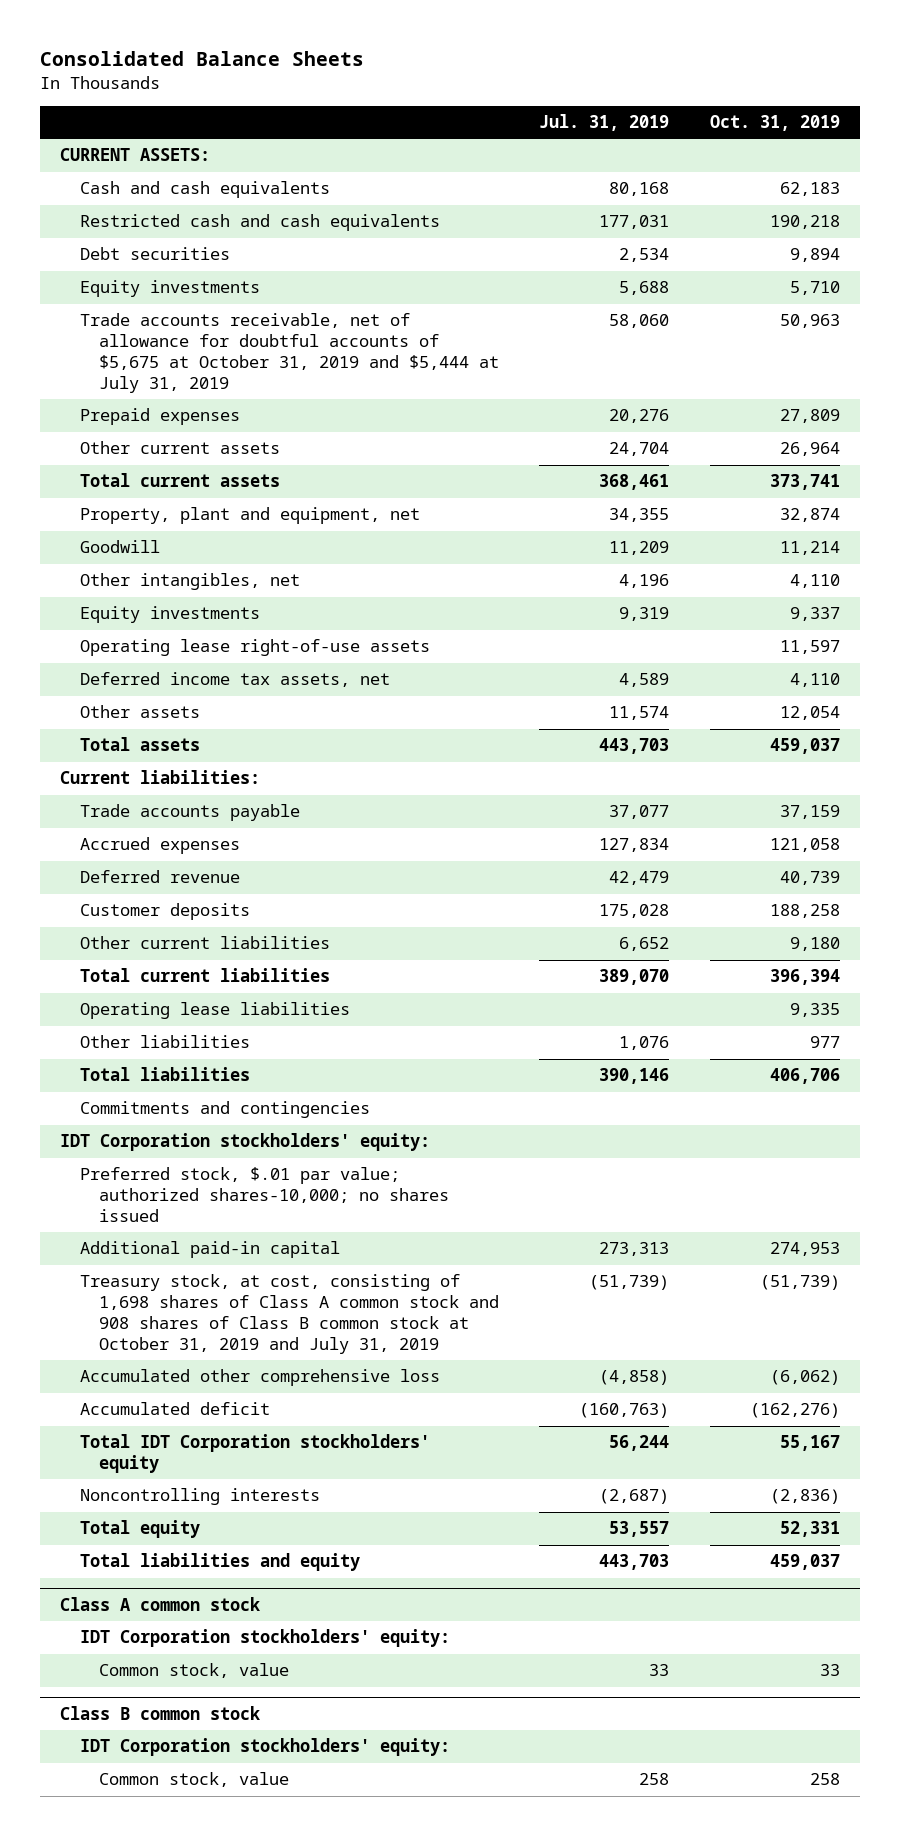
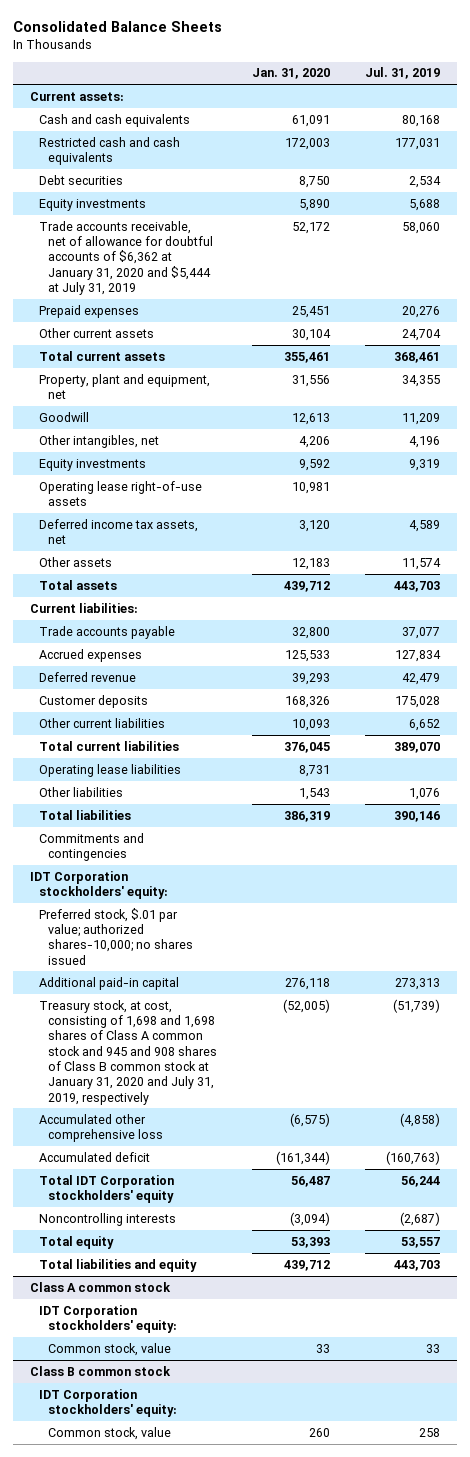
[709,115,840,132] Oct. 31, 2019 -> none
none -> [252,68,331,80] Jan. 31, 2020
[60,148,211,162] CURRENT ASSETS: -> [30,91,125,101] Current assets:
[79,313,499,394] Trade accounts receivable, net of allowance for doubtful accounts of $5,675 at October 31, 2019 and $5,444 at July 31, 2019 -> [39,220,214,295] Trade accounts receivable, net of allowance for doubtful accounts of $6,362 at January 31, 2020 and $5,444 at July 31, 2019
[79,1274,499,1355] Treasury stock, at cost, consisting of 1,698 shares of Class A common stock and 908 shares of Class B common stock at October 31, 2019 and July 31, 2019 -> [39,999,218,1105] Treasury stock, at cost, consisting of 1,698 and 1,698 shares of Class A common stock and 945 and 908 shares of Class B common stock at January 31, 2020 and July 31, 2019, respectively

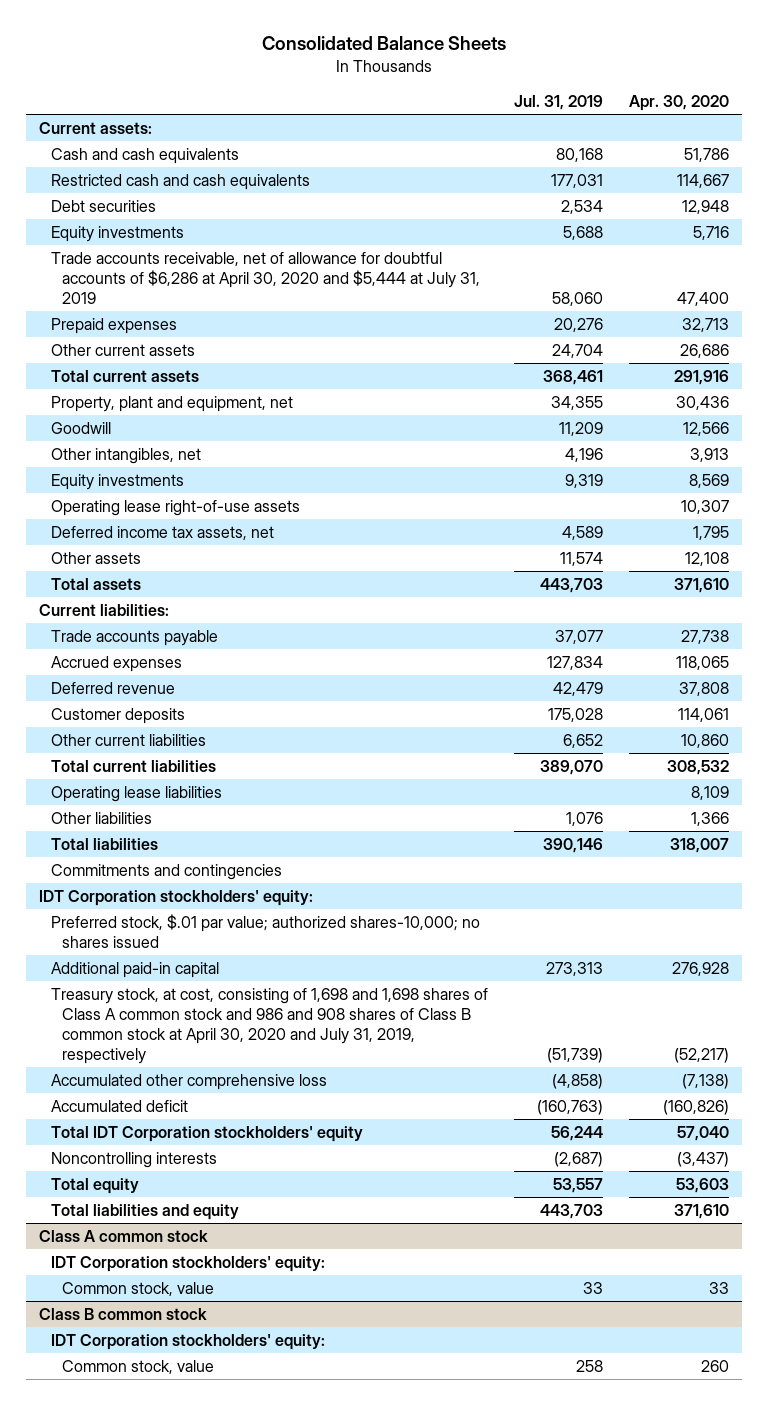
[252,68,331,80] Jan. 31, 2020 -> none
none -> [628,94,729,111] Apr. 30, 2020
[39,220,214,295] Trade accounts receivable, net of allowance for doubtful accounts of $6,362 at January 31, 2020 and $5,444 at July 31, 2019 -> [50,251,481,305] Trade accounts receivable, net of allowance for doubtful accounts of $6,286 at April 30, 2020 and $5,444 at July 31, 2019
[39,999,218,1105] Treasury stock, at cost, consisting of 1,698 and 1,698 shares of Class A common stock and 945 and 908 shares of Class B common stock at January 31, 2020 and July 31, 2019, respectively -> [50,987,488,1065] Treasury stock, at cost, consisting of 1,698 and 1,698 shares of Class A common stock and 986 and 908 shares of Class B common stock at April 30, 2020 and July 31, 2019, respectively

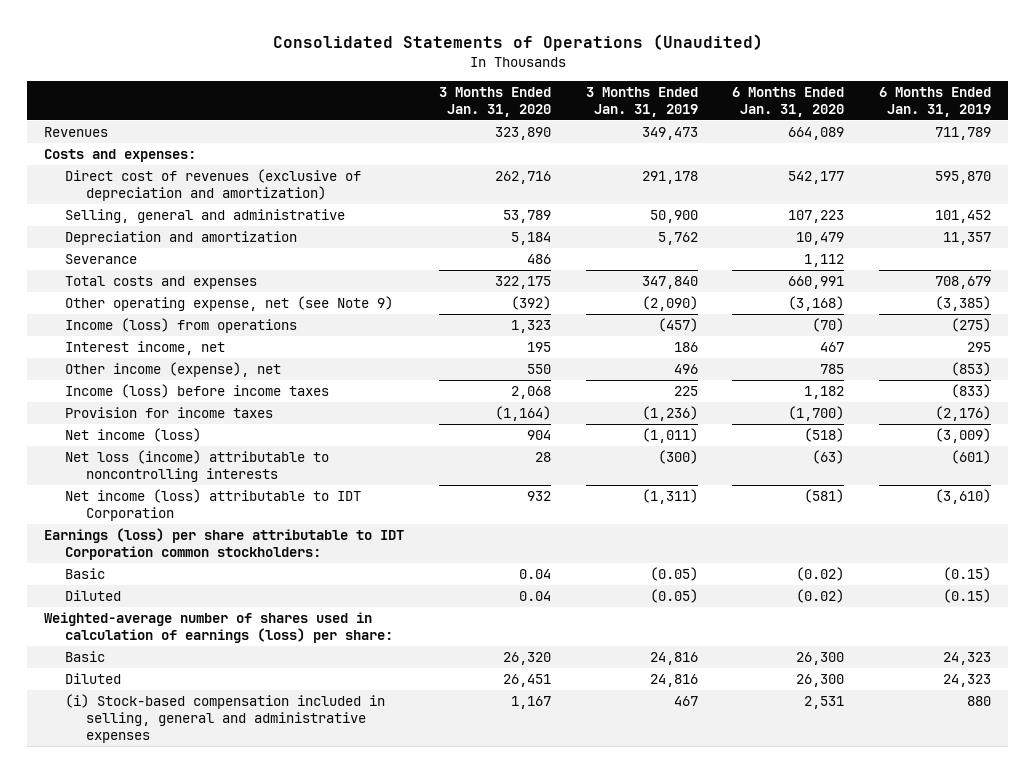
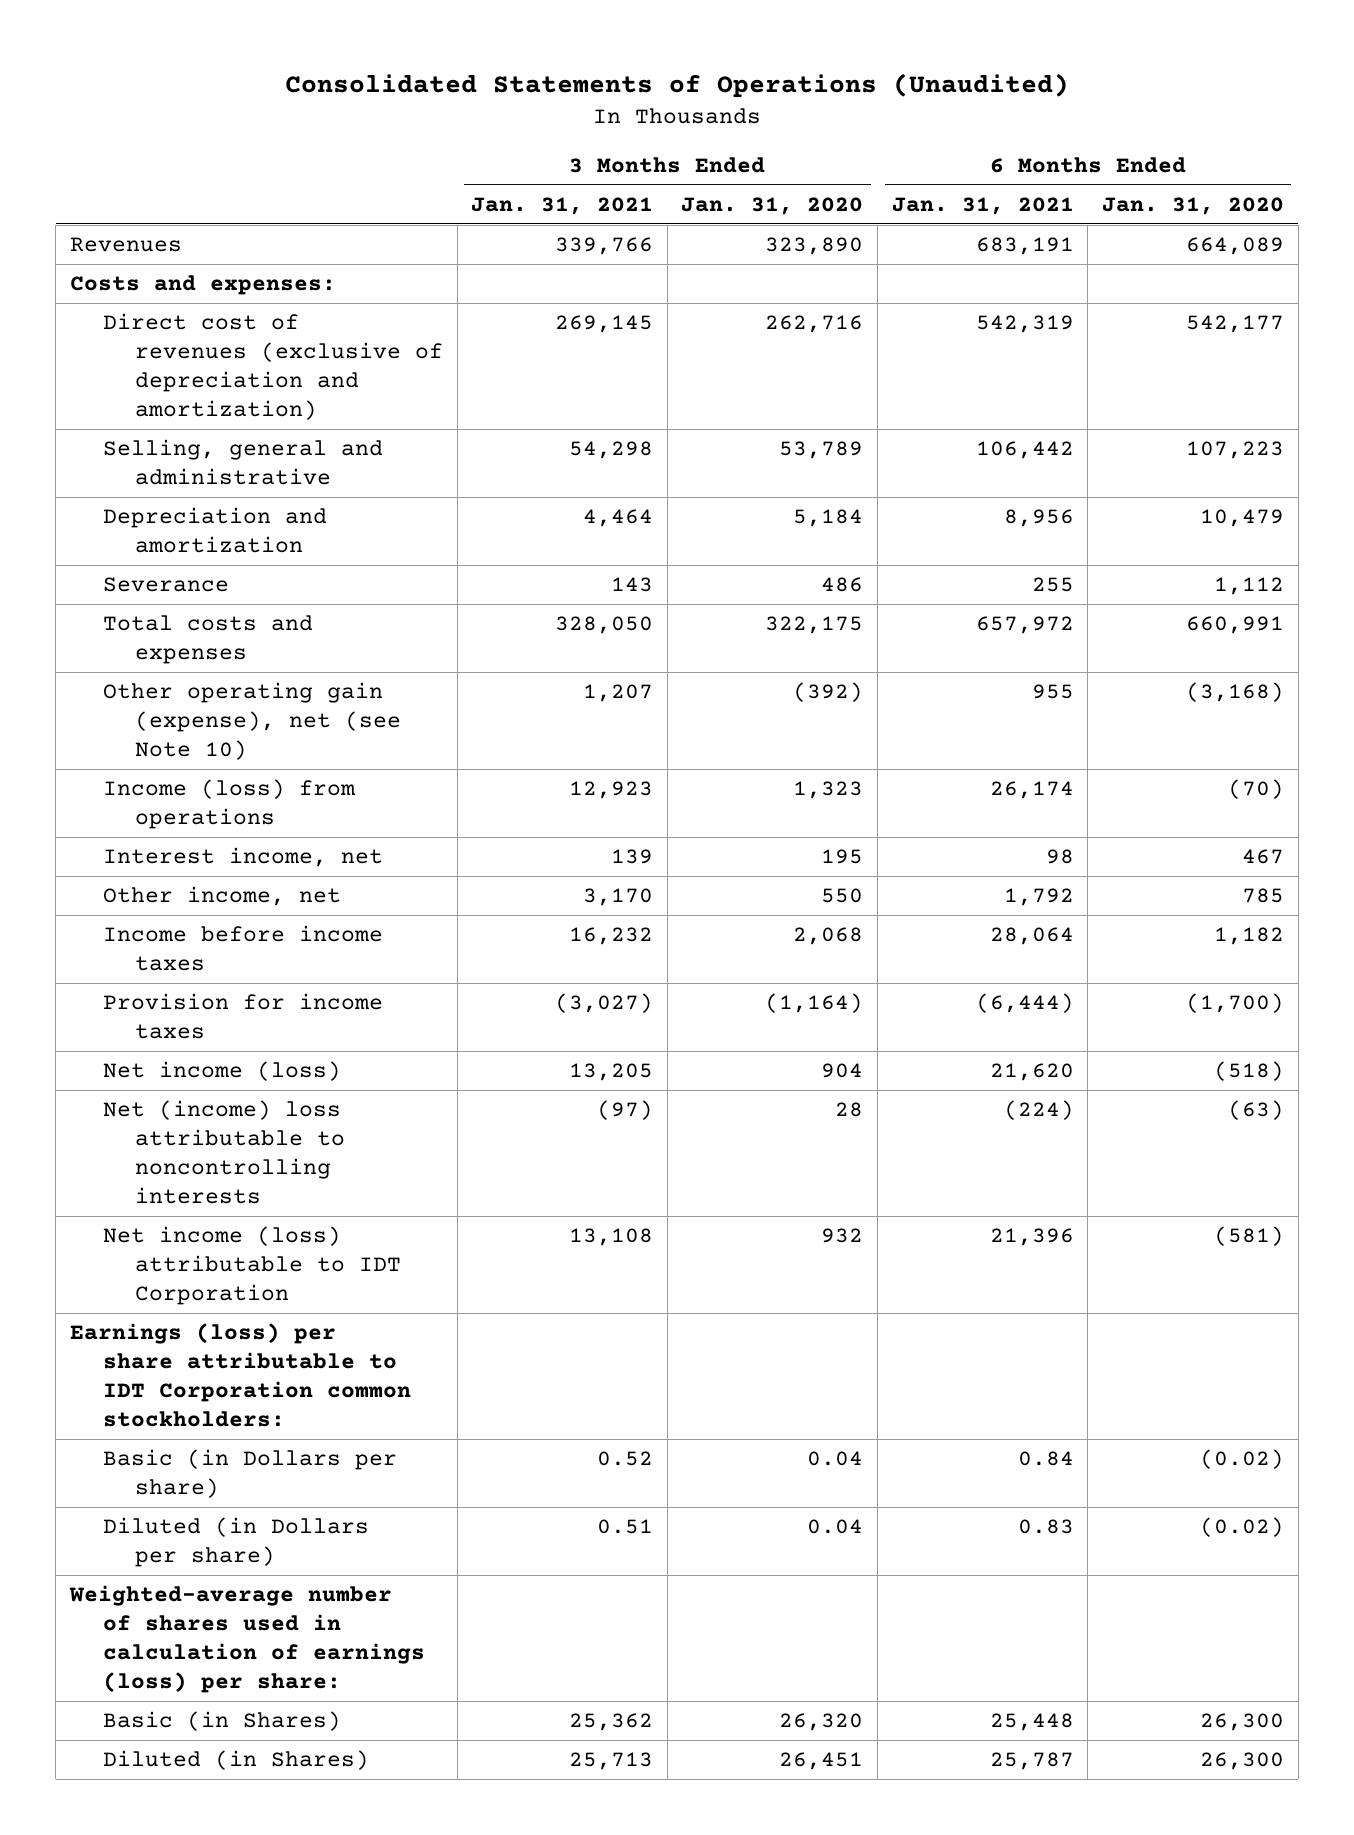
[585,86,698,117] 3 Months Ended Jan. 31, 2019 -> none
[879,86,992,117] 6 Months Ended Jan. 31, 2019 -> none
none -> [471,196,654,215] Jan. 31, 2021
none -> [891,196,1074,215] Jan. 31, 2021
[65,296,394,312] Other operating expense, net (see Note 9) -> [102,682,402,761] Other operating gain (expense), net (see Note 10)
[65,362,282,378] Other income (expense), net -> [102,886,341,907] Other income, net
[65,384,330,399] Income (loss) before income taxes -> [102,925,383,972] Income before income taxes
[65,450,330,483] Net loss (income) attributable to noncontrolling interests -> [102,1100,346,1205] Net (income) loss attributable to noncontrolling interests
[65,568,106,580] Basic -> [102,1449,397,1499] Basic (in Dollars per share)
[65,590,122,602] Diluted -> [102,1517,369,1568] Diluted (in Dollars per share)
[65,694,386,744] (i) Stock-based compensation included in selling, general and administrative expenses -> none
[65,651,106,663] Basic -> [102,1711,341,1732] Basic (in Shares)
[65,673,122,685] Diluted -> [102,1750,369,1771] Diluted (in Shares)

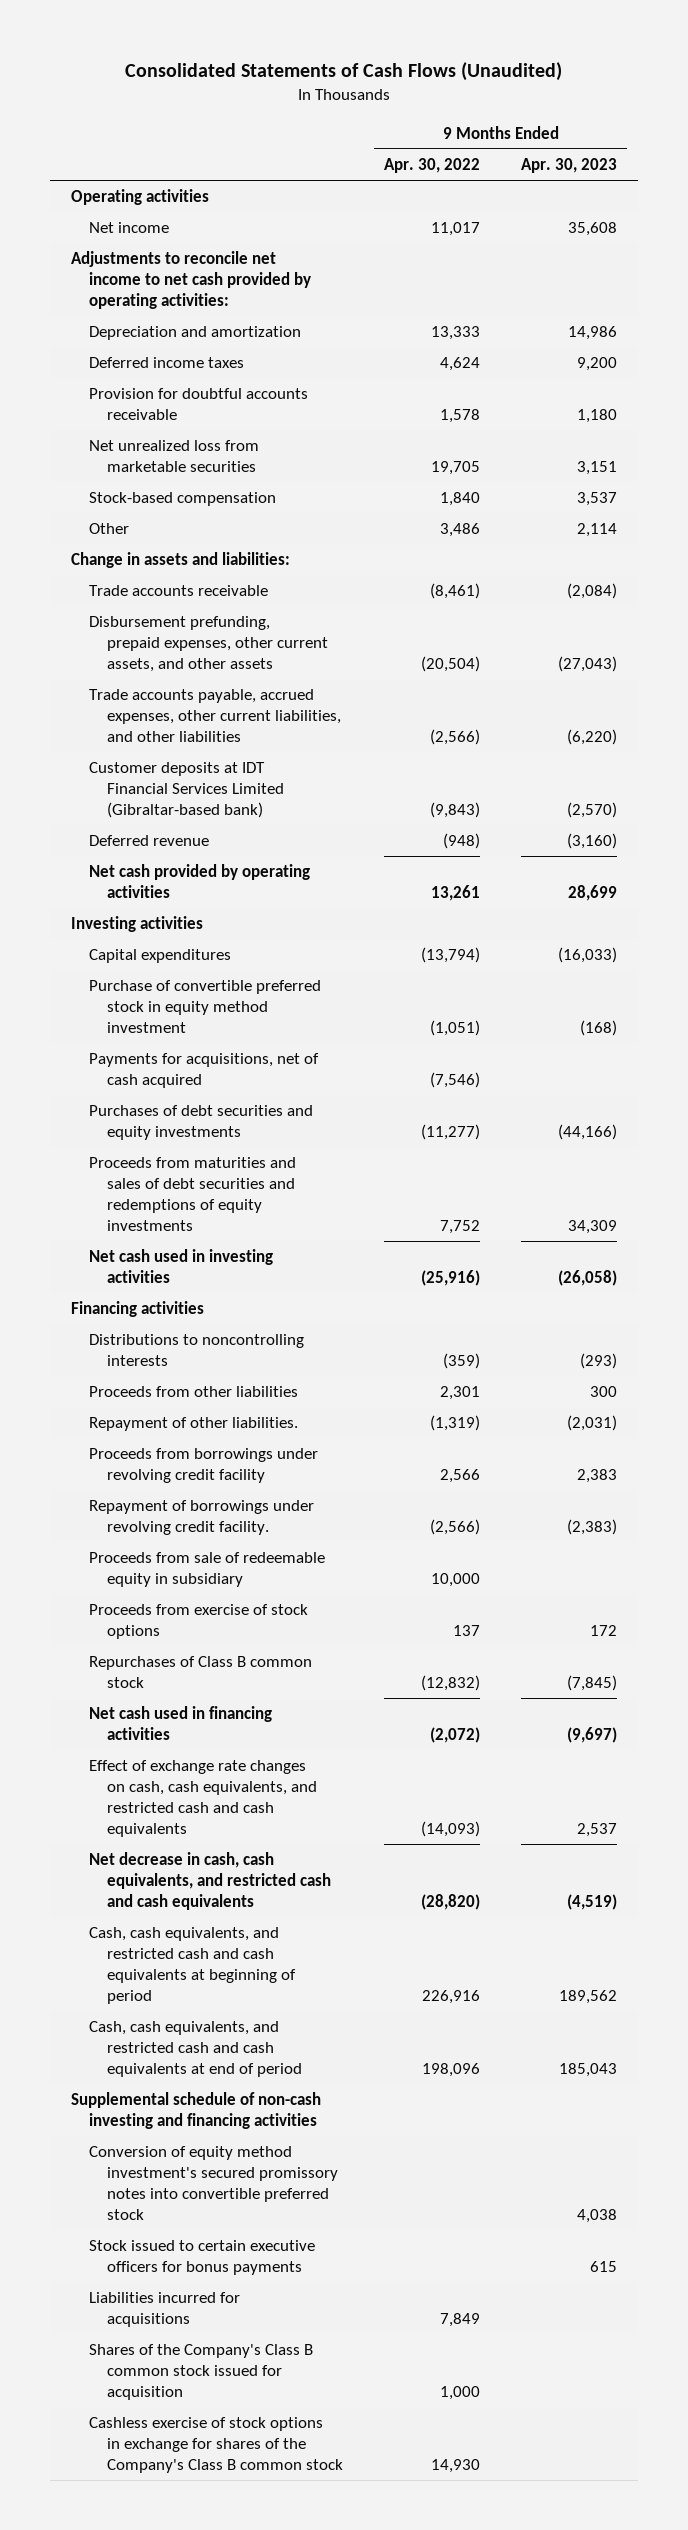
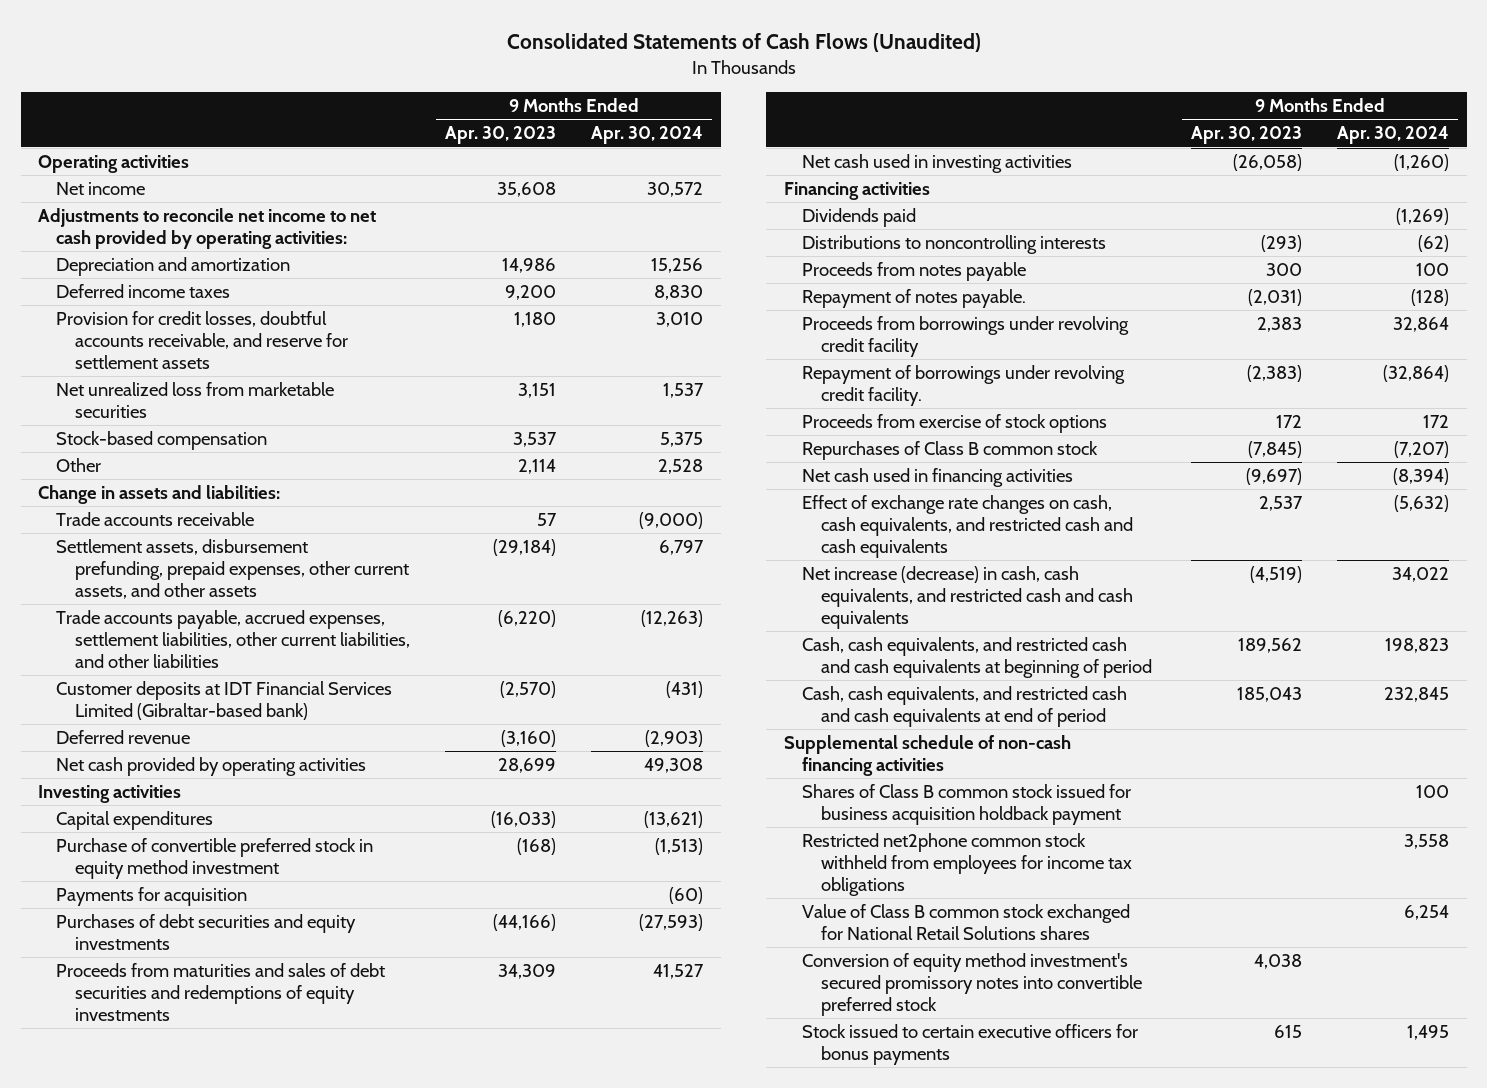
[384,157,481,173] Apr. 30, 2022 -> none
none -> [591,126,704,145] Apr. 30, 2024
[88,388,308,421] Provision for doubtful accounts receivable -> [56,311,348,369] Provision for credit losses, doubtful accounts receivable, and reserve for settlement assets
[567,583,618,600] (2,084) -> [536,513,557,527] 57
[88,616,328,672] Disbursement prefunding, prepaid expenses, other current assets, and other assets -> [56,539,409,599] Settlement assets, disbursement prefunding, prepaid expenses, other current assets, and other assets
[558,655,618,672] (27,043) -> [492,539,556,557] (29,184)
[88,689,341,742] Trade accounts payable, accrued expenses, other current liabilities, and other liabilities -> [56,610,410,668] Trade accounts payable, accrued expenses, settlement liabilities, other current liabilities, and other liabilities
[88,1053,319,1089] Payments for acquisitions, net of cash acquired -> [56,887,248,907] Payments for acquisition
none -> [802,208,917,228] Dividends paid
[88,1386,298,1398] Proceeds from other liabilities -> none
none -> [802,262,1027,282] Proceeds from notes payable
[88,1417,298,1432] Repayment of other liabilities. -> [802,289,1027,309] Repayment of notes payable.
[88,1552,325,1588] Proceeds from sale of redeemable equity in subsidiary -> none
[88,1852,331,1910] Net decrease in cash, cash equivalents, and restricted cash and cash equivalents -> [802,566,1133,629] Net increase (decrease) in cash, cash equivalents, and restricted cash and cash equivalents
[70,2092,321,2130] Supplemental schedule of non-cash investing and financing activities -> [784,735,1072,776] Supplemental schedule of non-cash financing activities
none -> [802,784,1132,825] Shares of Class B common stock issued for business acquisition holdback payment
none -> [802,833,1132,896] Restricted net2phone common stock withheld from employees for income tax obligations
none -> [802,904,1131,940] Value of Class B common stock exchanged for National Retail Solutions shares
[88,2292,240,2328] Liabilities incurred for acquisitions -> none
[88,2344,313,2400] Shares of the Company's Class B common stock issued for acquisition -> none
[88,2417,343,2473] Cashless exercise of stock options in exchange for shares of the Company's Class B common stock -> none

